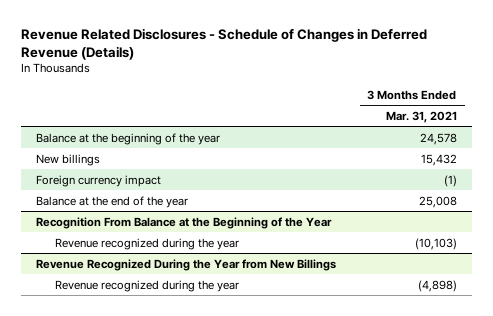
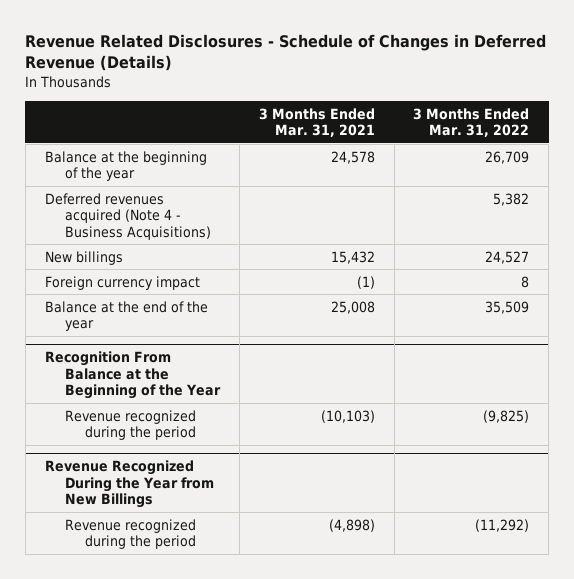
none -> [413,107,530,138] 3 Months Ended Mar. 31, 2022
none -> [44,192,212,240] Deferred revenues acquired (Note 4 - Business Acquisitions)
[54,237,239,250] Revenue recognized during the year -> [65,409,197,441] Revenue recognized during the period
[54,279,239,292] Revenue recognized during the year -> [65,518,197,550] Revenue recognized during the period

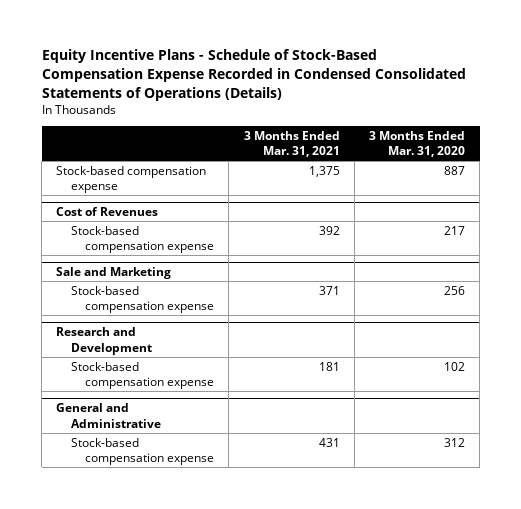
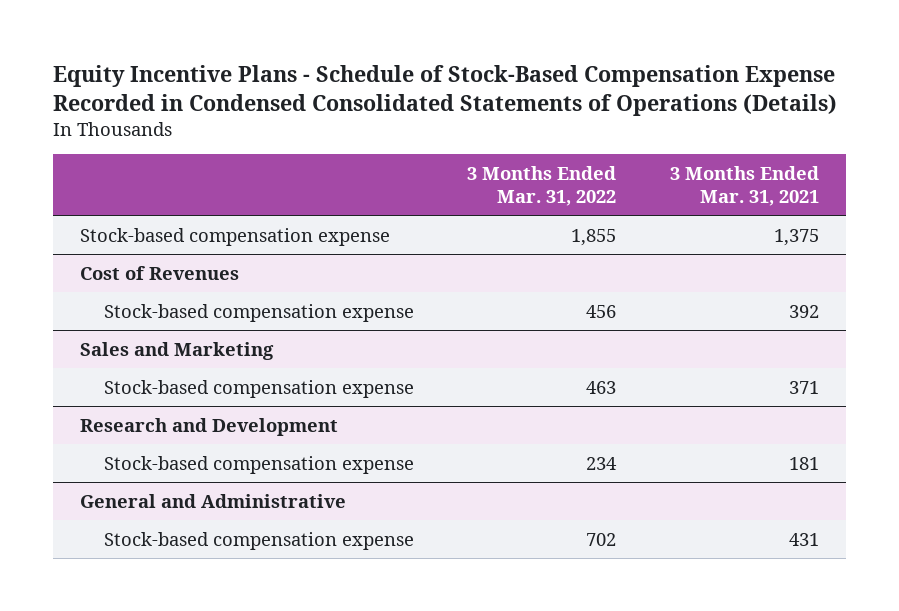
[369,130,466,158] 3 Months Ended Mar. 31, 2020 -> none
none -> [467,165,617,207] 3 Months Ended Mar. 31, 2022
[56,267,172,280] Sale and Marketing -> [79,341,274,360] Sales and Marketing

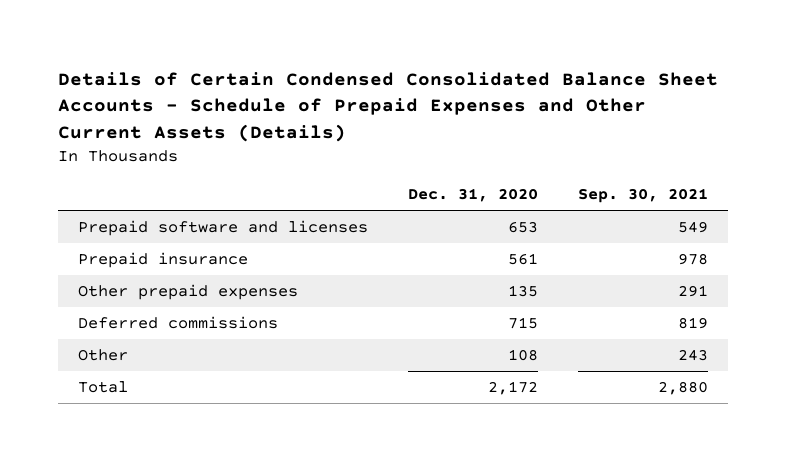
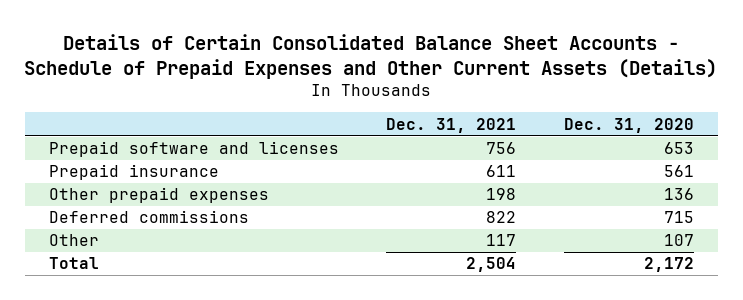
[58,71,719,142] Details of Certain Condensed Consolidated Balance Sheet Accounts - Schedule of Prepaid Expenses and Other Current Assets (Details) -> [24,33,718,79] Details of Certain Consolidated Balance Sheet Accounts - Schedule of Prepaid Expenses and Other Current Assets (Details)
[578,188,709,204] Sep. 30, 2021 -> none
none -> [386,117,517,133] Dec. 31, 2021
[508,285,539,298] 135 -> [664,188,695,201] 136
[508,349,539,362] 108 -> [664,234,695,247] 107

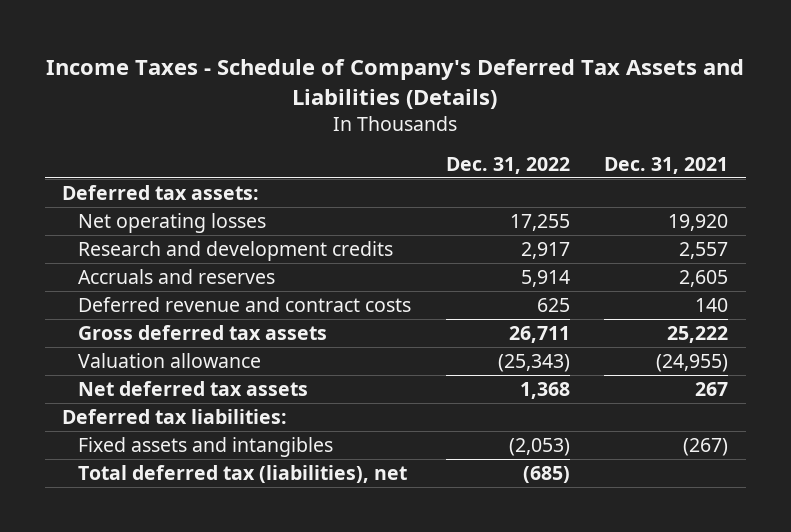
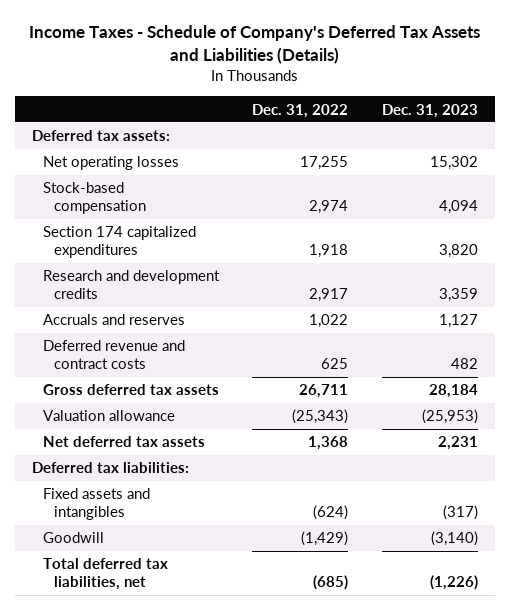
[604,156,729,174] Dec. 31, 2021 -> none
none -> [382,103,479,118] Dec. 31, 2023
none -> [42,182,146,215] Stock-based compensation
none -> [42,226,196,259] Section 174 capitalized expenditures
[520,269,570,287] 5,914 -> [309,314,349,329] 1,022
[508,437,570,456] (2,053) -> [313,505,349,521] (624)
none -> [42,532,104,544] Goodwill
[77,464,407,483] Total deferred tax (liabilities), net -> [42,558,168,591] Total deferred tax liabilities, net

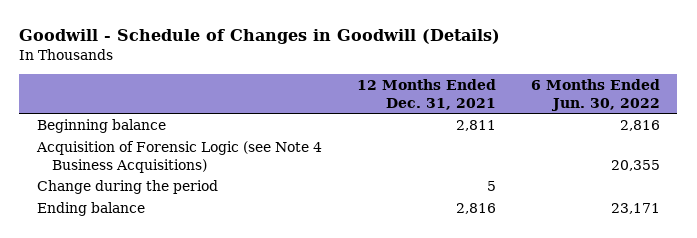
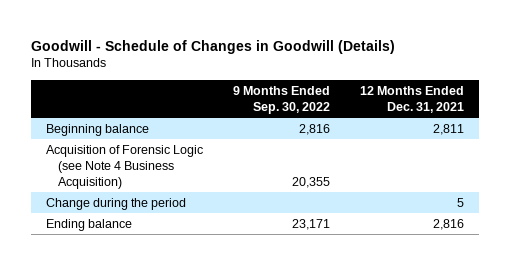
[530,79,660,111] 6 Months Ended Jun. 30, 2022 -> none
none -> [232,85,330,114] 9 Months Ended Sep. 30, 2022
[35,141,322,173] Acquisition of Forensic Logic (see Note 4 Business Acquisitions) -> [46,145,204,189] Acquisition of Forensic Logic (see Note 4 Business Acquisition)

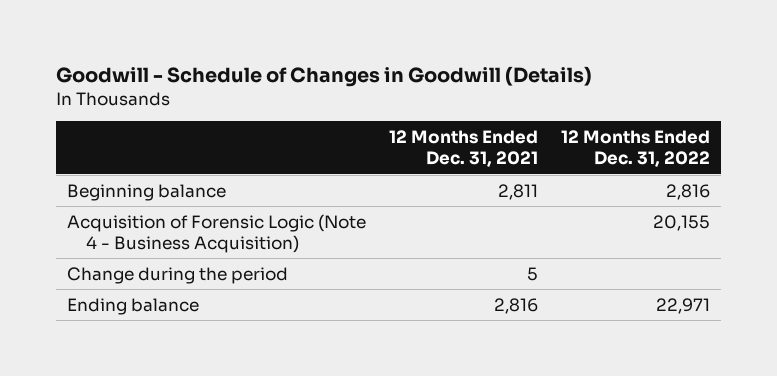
[232,85,330,114] 9 Months Ended Sep. 30, 2022 -> none
none -> [560,130,710,168] 12 Months Ended Dec. 31, 2022
[46,145,204,189] Acquisition of Forensic Logic (see Note 4 Business Acquisition) -> [67,213,367,253] Acquisition of Forensic Logic (Note 4 - Business Acquisition)

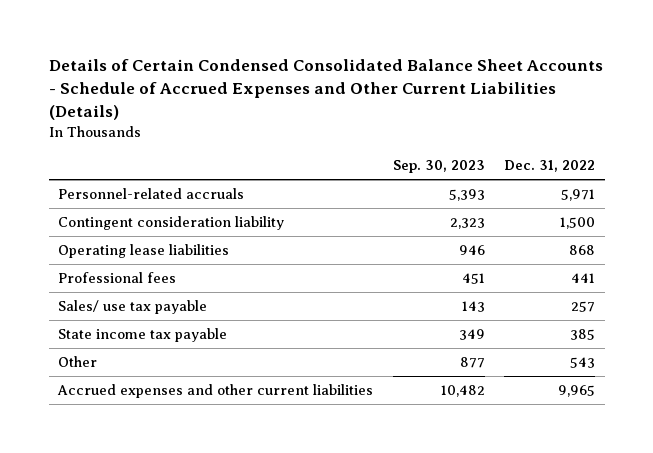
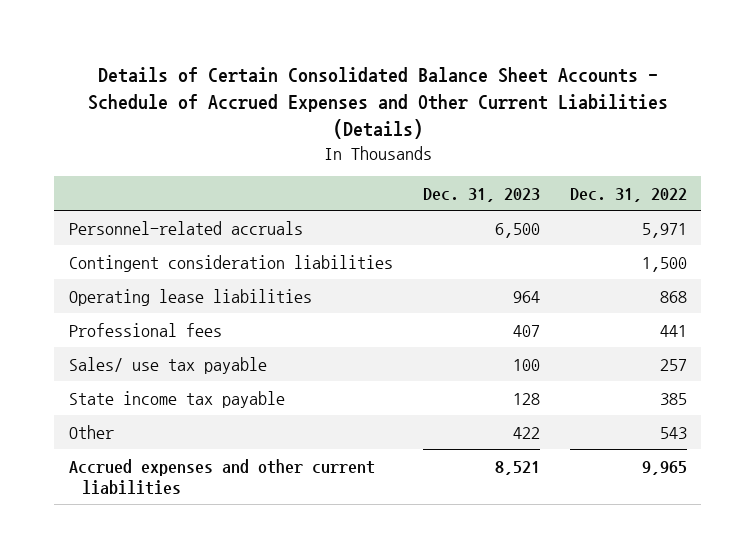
[48,59,603,120] Details of Certain Condensed Consolidated Balance Sheet Accounts - Schedule of Accrued Expenses and Other Current Liabilities (Details) -> [87,67,668,140] Details of Certain Consolidated Balance Sheet Accounts - Schedule of Accrued Expenses and Other Current Liabilities (Details)
[392,160,485,174] Sep. 30, 2023 -> none
none -> [422,187,540,202] Dec. 31, 2023
[58,215,285,230] Contingent consideration liability -> [69,254,394,272] Contingent consideration liabilities

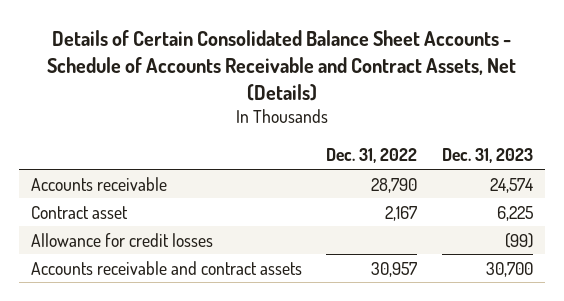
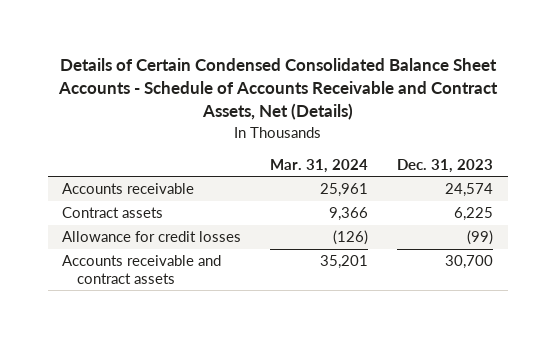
[46,30,516,101] Details of Certain Consolidated Balance Sheet Accounts - Schedule of Accounts Receivable and Contract Assets, Net (Details) -> [57,58,498,121] Details of Certain Condensed Consolidated Balance Sheet Accounts - Schedule of Accounts Receivable and Contract Assets, Net (Details)
[326,148,418,164] Dec. 31, 2022 -> none
none -> [270,158,369,173] Mar. 31, 2024
[31,205,129,219] Contract asset -> [62,207,164,219] Contract assets

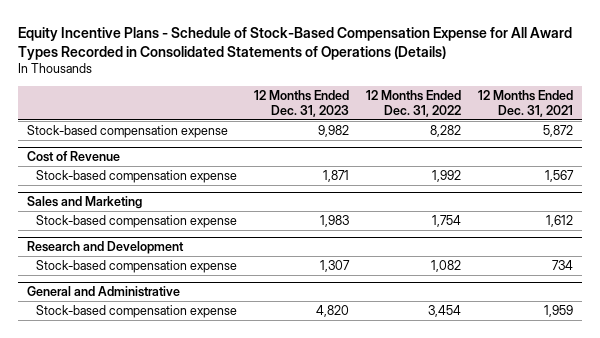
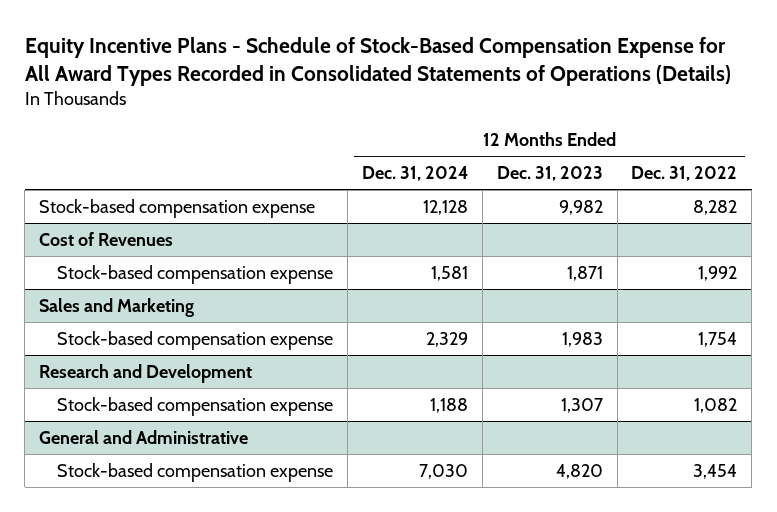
[478,89,574,117] 12 Months Ended Dec. 31, 2021 -> none
none -> [361,166,468,182] Dec. 31, 2024
[26,151,120,163] Cost of Revenue -> [39,231,174,246] Cost of Revenues

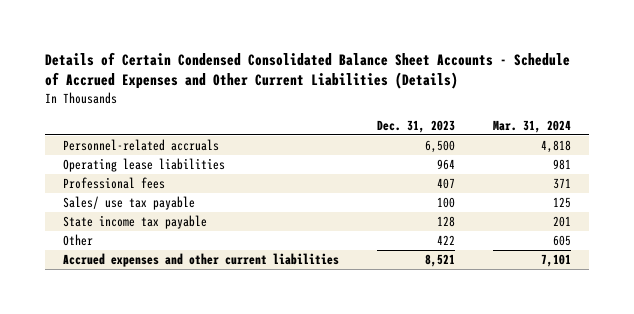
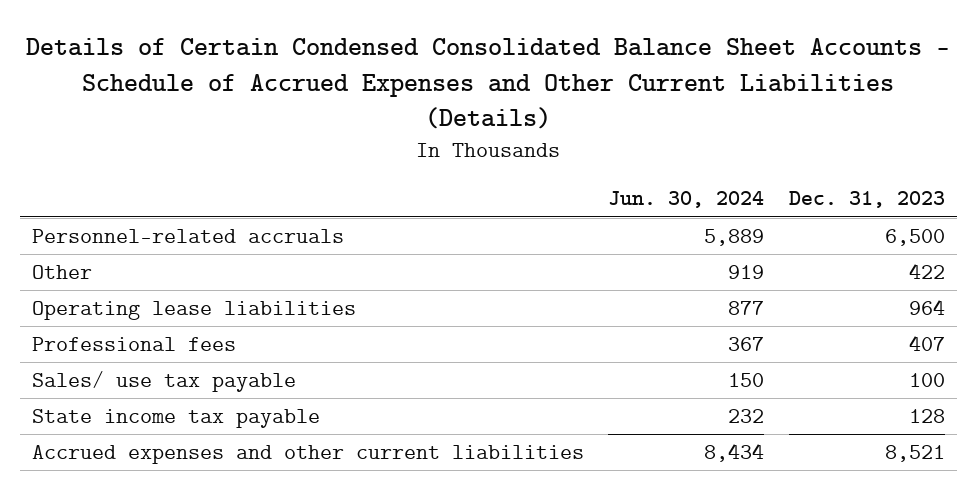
[492,119,571,133] Mar. 31, 2024 -> none
none -> [608,191,765,209] Jun. 30, 2024
[63,234,94,247] Other -> [31,265,92,280] Other

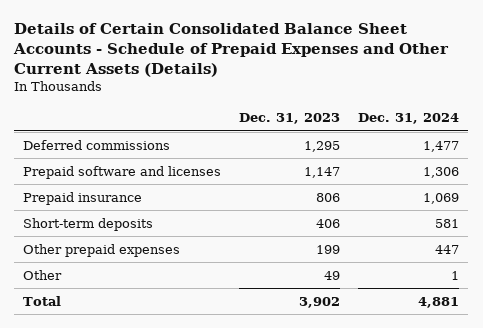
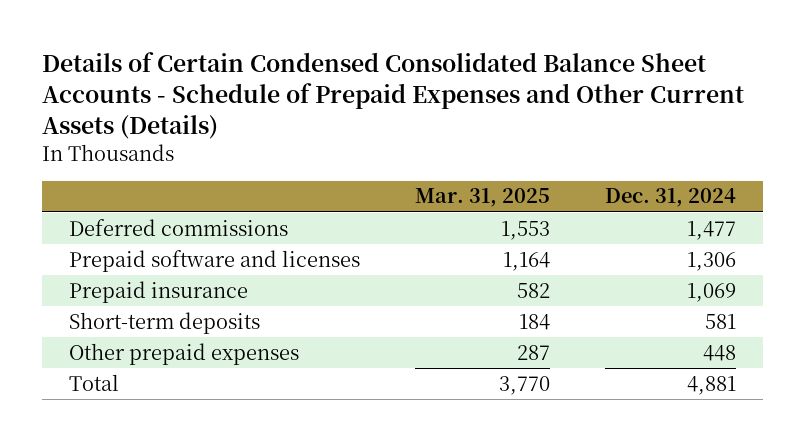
[13,23,450,78] Details of Certain Consolidated Balance Sheet Accounts - Schedule of Prepaid Expenses and Other Current Assets (Details) -> [41,52,744,139] Details of Certain Condensed Consolidated Balance Sheet Accounts - Schedule of Prepaid Expenses and Other Current Assets (Details)
[239,113,341,125] Dec. 31, 2023 -> none
none -> [414,188,550,208] Mar. 31, 2025
[23,269,63,280] Other -> none
[435,244,460,254] 447 -> [702,344,736,361] 448

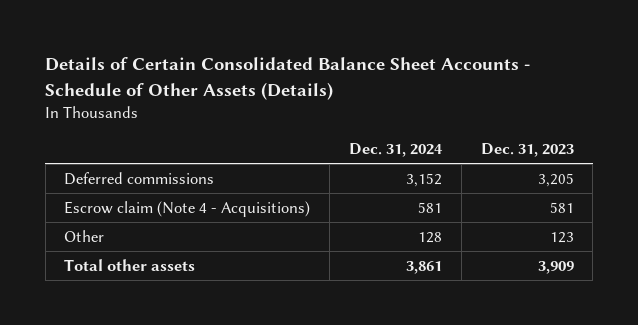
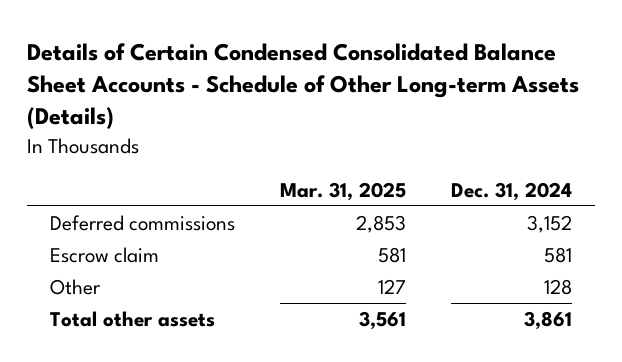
[45,57,531,100] Details of Certain Consolidated Balance Sheet Accounts - Schedule of Other Assets (Details) -> [27,42,580,130] Details of Certain Condensed Consolidated Balance Sheet Accounts - Schedule of Other Long-term Assets (Details)
[480,142,574,157] Dec. 31, 2023 -> none
none -> [279,181,406,201] Mar. 31, 2025
[64,200,311,217] Escrow claim (Note 4 - Acquisitions) -> [49,247,159,264] Escrow claim

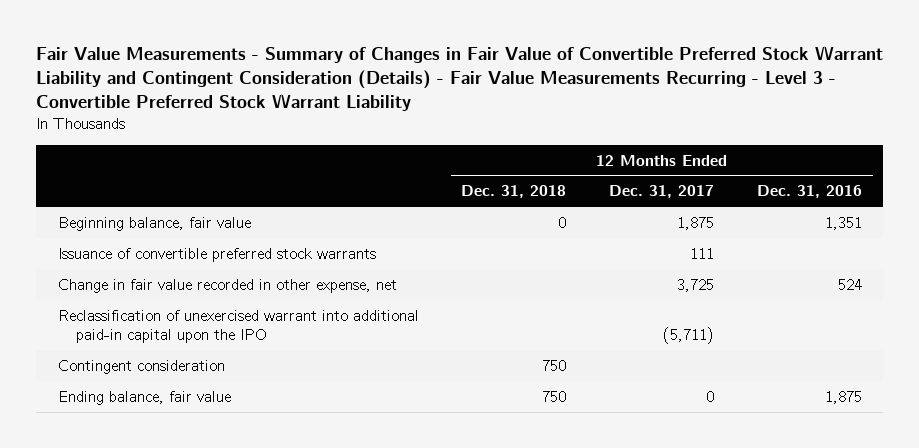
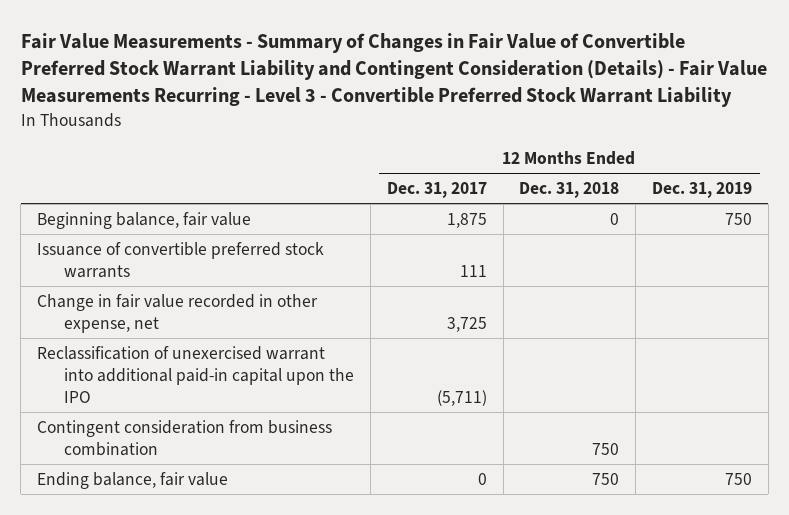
[756,185,862,199] Dec. 31, 2016 -> none
none -> [651,181,752,198] Dec. 31, 2019
[57,359,225,374] Contingent consideration -> [37,419,333,456] Contingent consideration from business combination

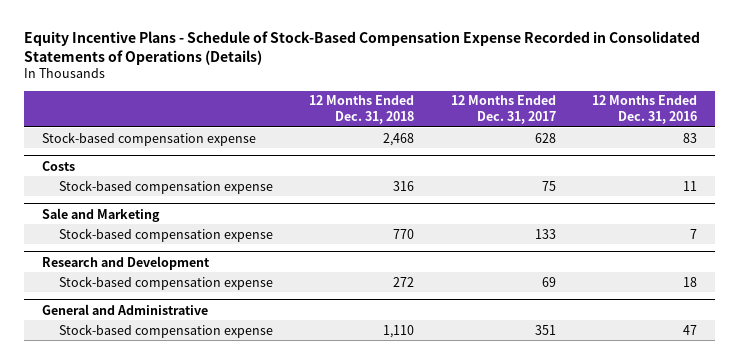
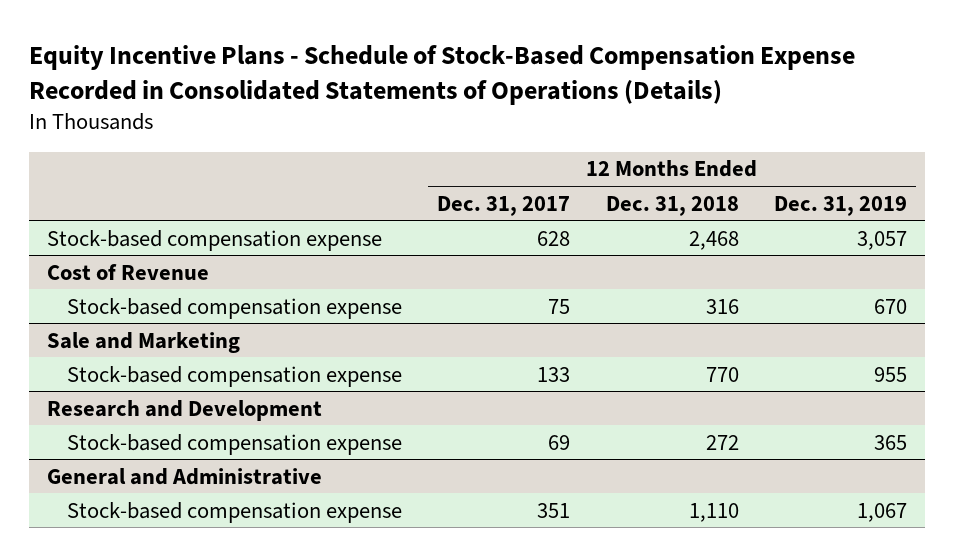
[592,95,698,125] 12 Months Ended Dec. 31, 2016 -> none
none -> [774,195,908,216] Dec. 31, 2019
[41,160,75,171] Costs -> [46,263,209,280] Cost of Revenue

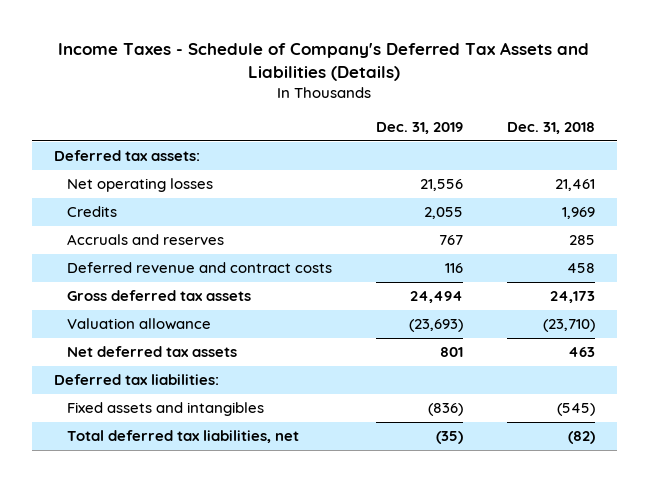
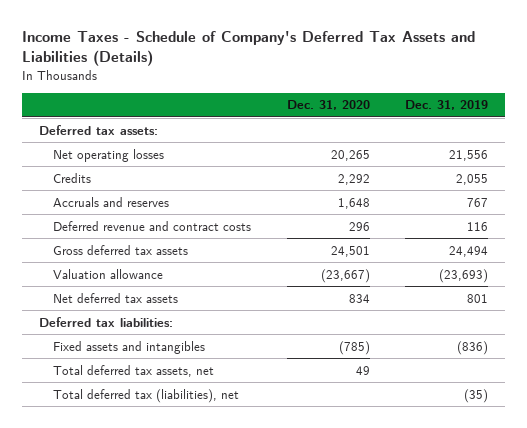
[507,121,596,134] Dec. 31, 2018 -> none
none -> [286,100,370,111] Dec. 31, 2020
none -> [53,364,215,377] Total deferred tax assets, net
[66,430,299,444] Total deferred tax liabilities, net -> [53,388,240,403] Total deferred tax (liabilities), net

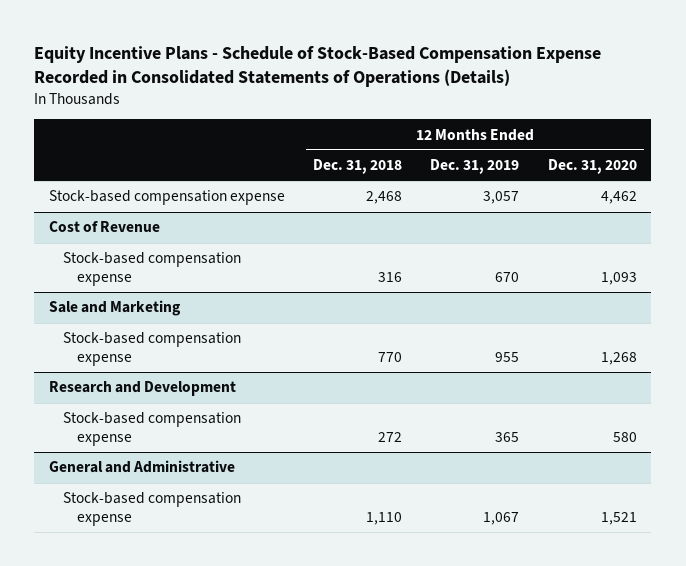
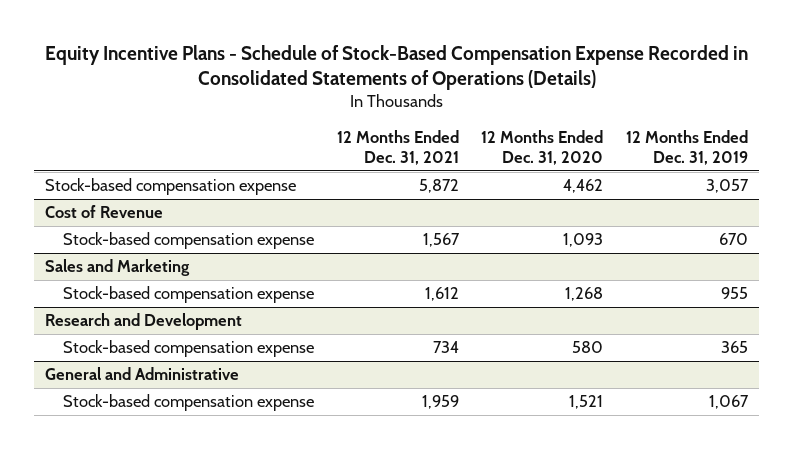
[313,159,403,175] Dec. 31, 2018 -> none
none -> [336,129,459,165] 12 Months Ended Dec. 31, 2021
[48,300,181,317] Sale and Marketing -> [45,259,191,277] Sales and Marketing

